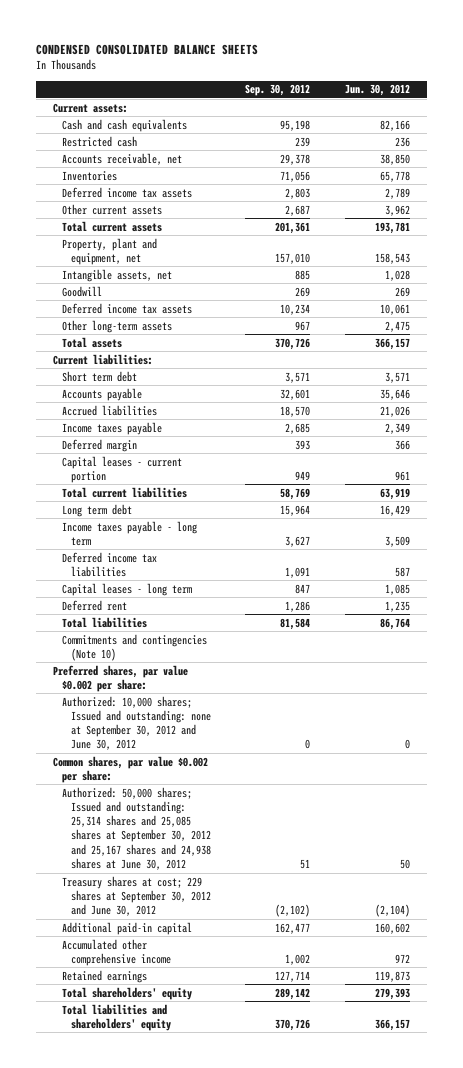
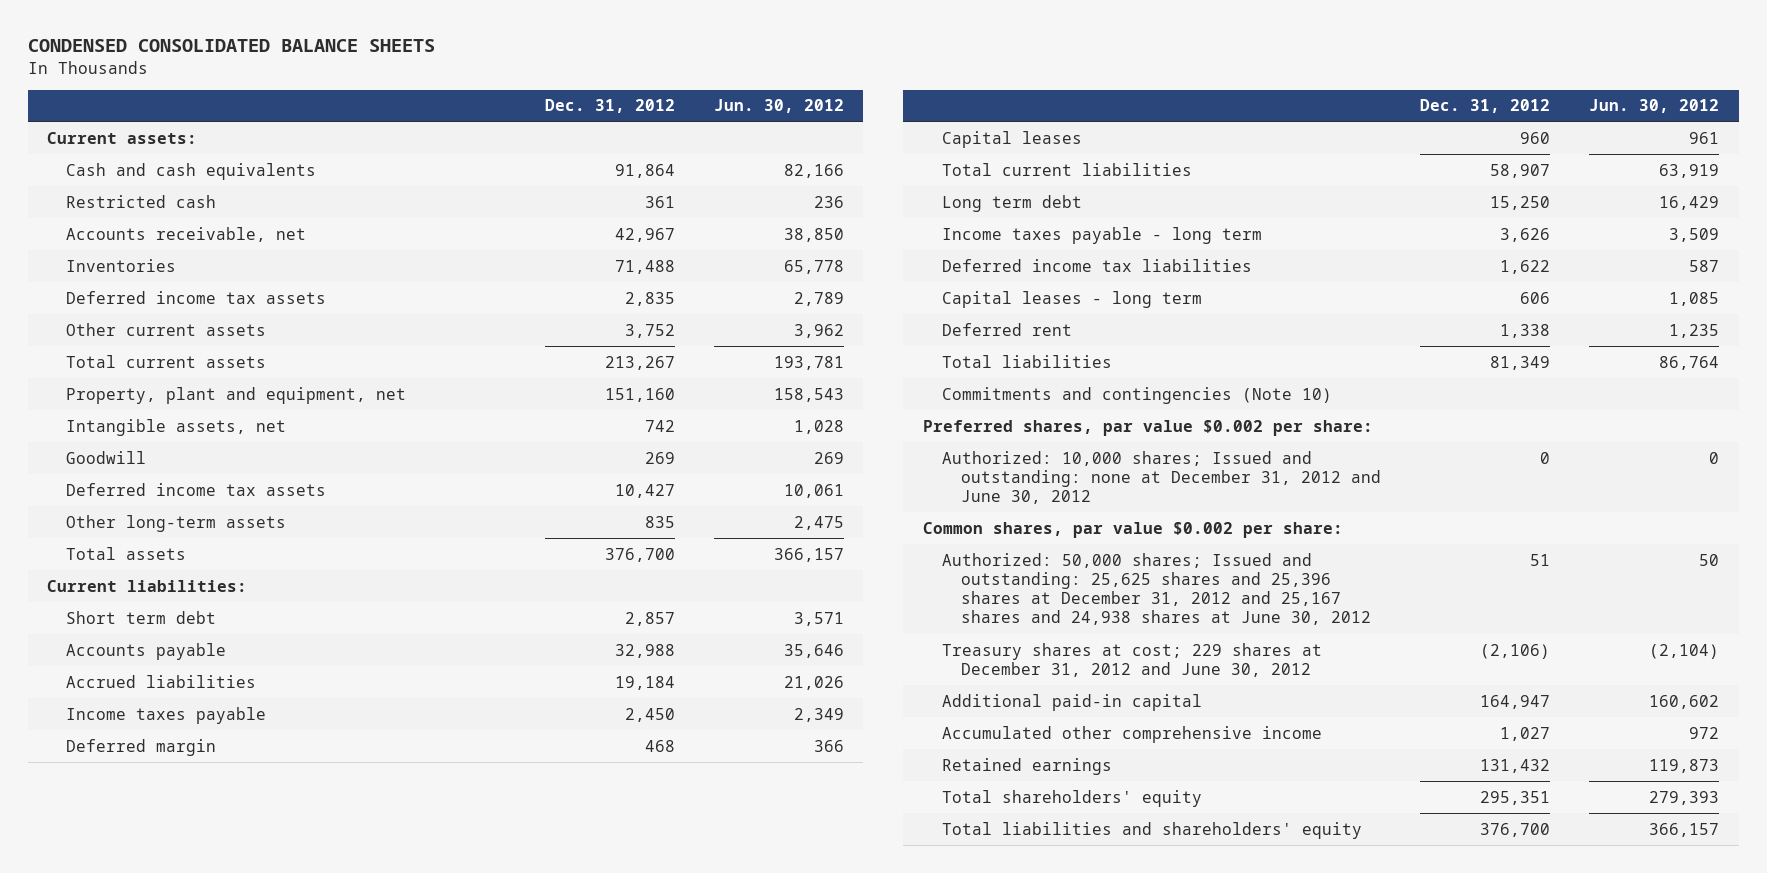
[245,84,311,97] Sep. 30, 2012 -> none
none -> [544,99,675,114] Dec. 31, 2012
[61,455,182,483] Capital leases - current portion -> [942,130,1083,148] Capital leases
[61,695,211,751] Authorized: 10,000 shares; Issued and outstanding: none at September 30, 2012 and June 30, 2012 -> [942,450,1382,505] Authorized: 10,000 shares; Issued and outstanding: none at December 31, 2012 and June 30, 2012
[61,786,211,870] Authorized: 50,000 shares; Issued and outstanding: 25,314 shares and 25,085 shares at September 30, 2012 and 25,167 shares and 24,938 shares at June 30, 2012 -> [942,552,1372,626] Authorized: 50,000 shares; Issued and outstanding: 25,625 shares and 25,396 shares at December 31, 2012 and 25,167 shares and 24,938 shares at June 30, 2012
[61,875,211,917] Treasury shares at cost; 229 shares at September 30, 2012 and June 30, 2012 -> [942,642,1323,677] Treasury shares at cost; 229 shares at December 31, 2012 and June 30, 2012

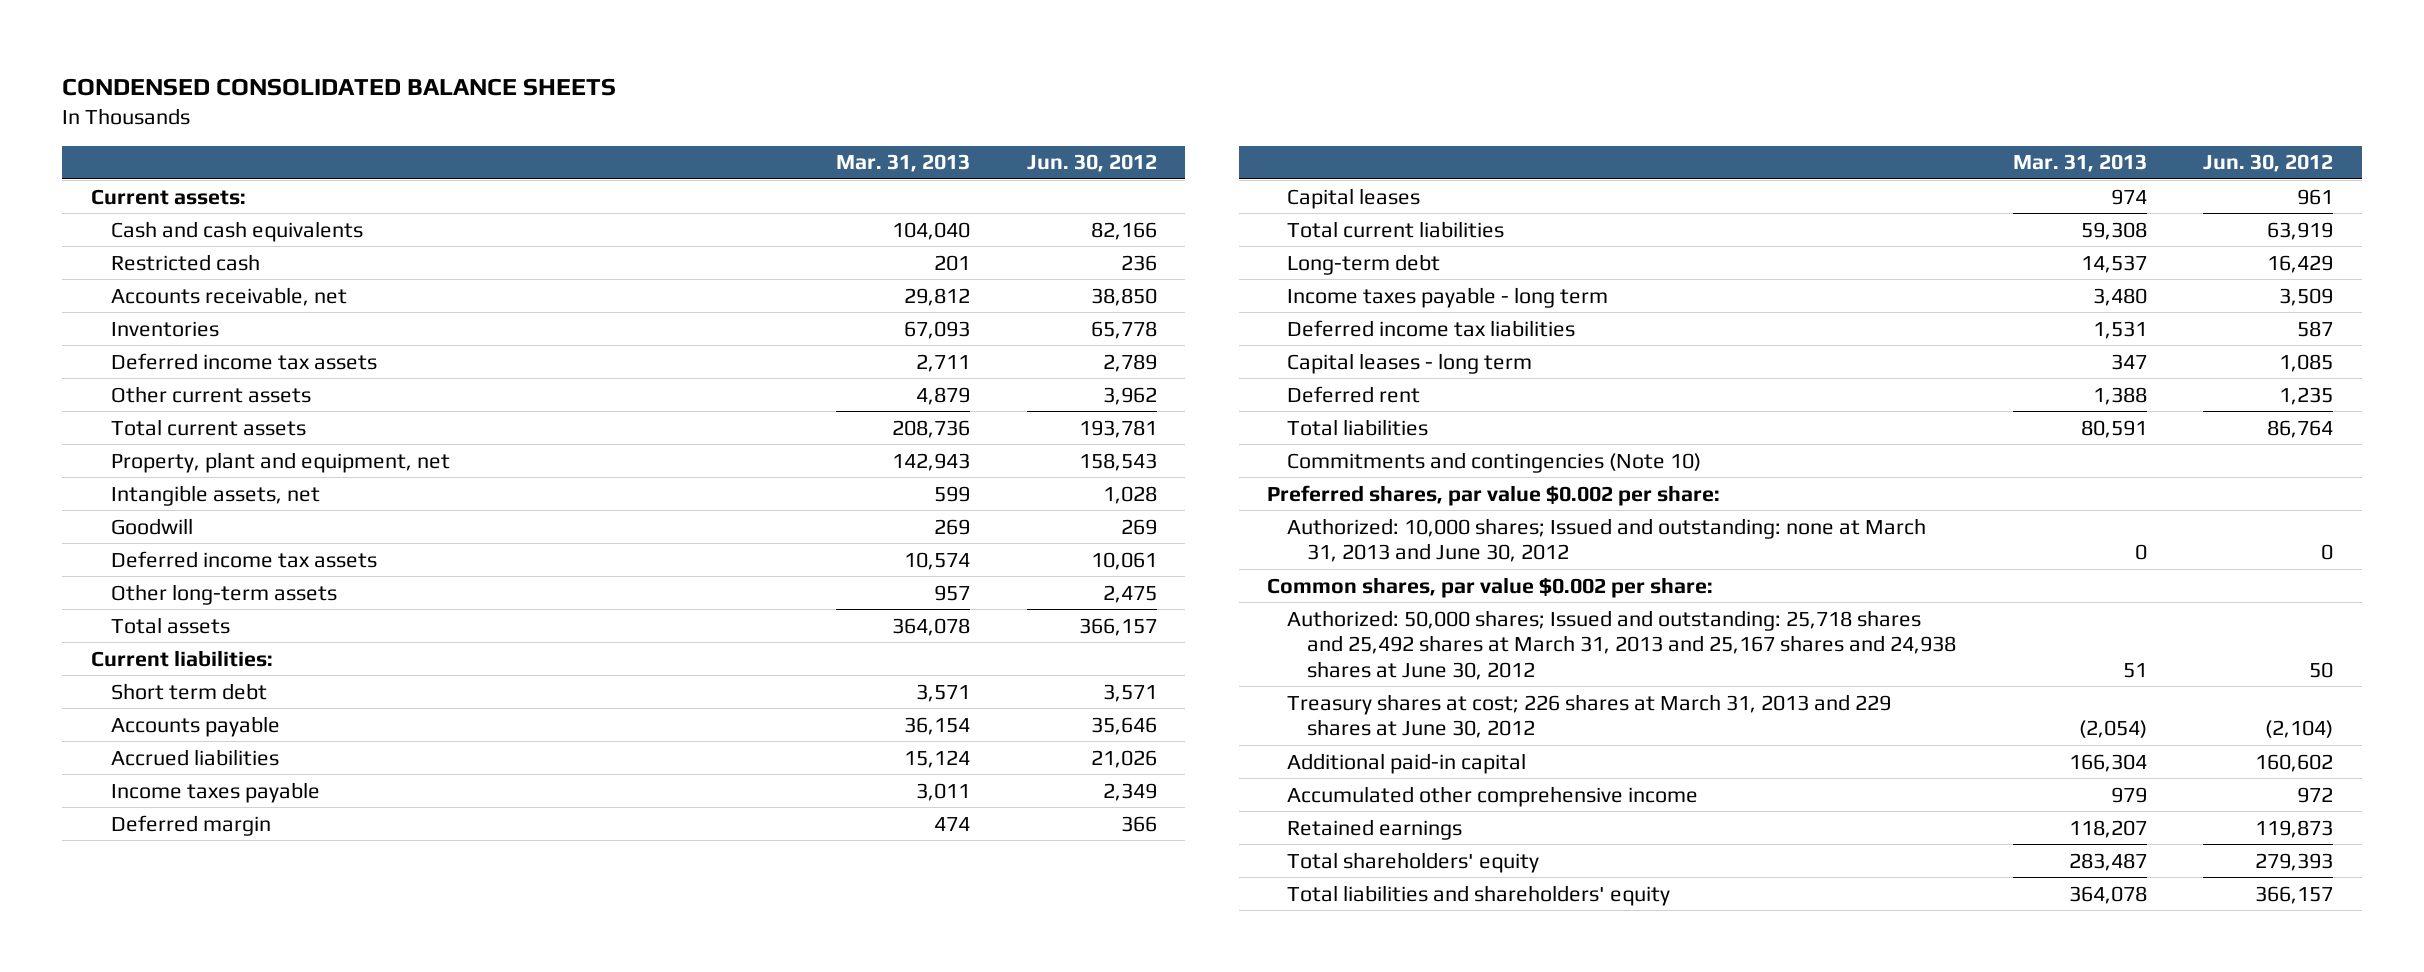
[544,99,675,114] Dec. 31, 2012 -> none
none -> [836,154,971,173] Mar. 31, 2013
[942,194,1083,212] Long term debt -> [1286,253,1440,275] Long-term debt
[942,450,1382,505] Authorized: 10,000 shares; Issued and outstanding: none at December 31, 2012 and June 30, 2012 -> [1286,517,1926,563] Authorized: 10,000 shares; Issued and outstanding: none at March 31, 2013 and June 30, 2012
[942,552,1372,626] Authorized: 50,000 shares; Issued and outstanding: 25,625 shares and 25,396 shares at December 31, 2012 and 25,167 shares and 24,938 shares at June 30, 2012 -> [1286,609,1956,680] Authorized: 50,000 shares; Issued and outstanding: 25,718 shares and 25,492 shares at March 31, 2013 and 25,167 shares and 24,938 shares at June 30, 2012
[942,642,1323,677] Treasury shares at cost; 229 shares at December 31, 2012 and June 30, 2012 -> [1286,693,1891,739] Treasury shares at cost; 226 shares at March 31, 2013 and 229 shares at June 30, 2012

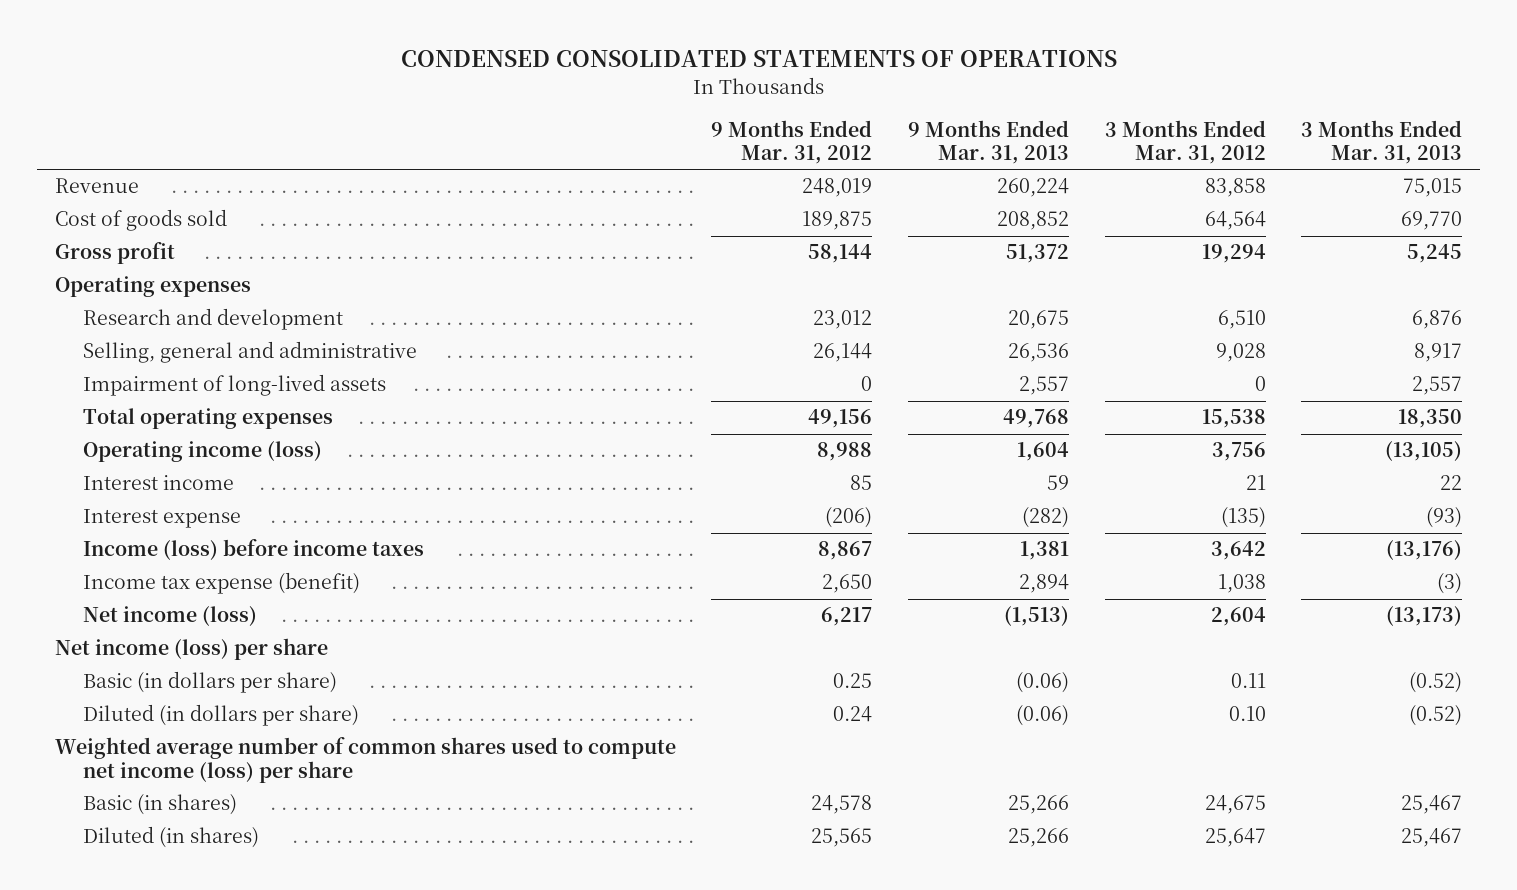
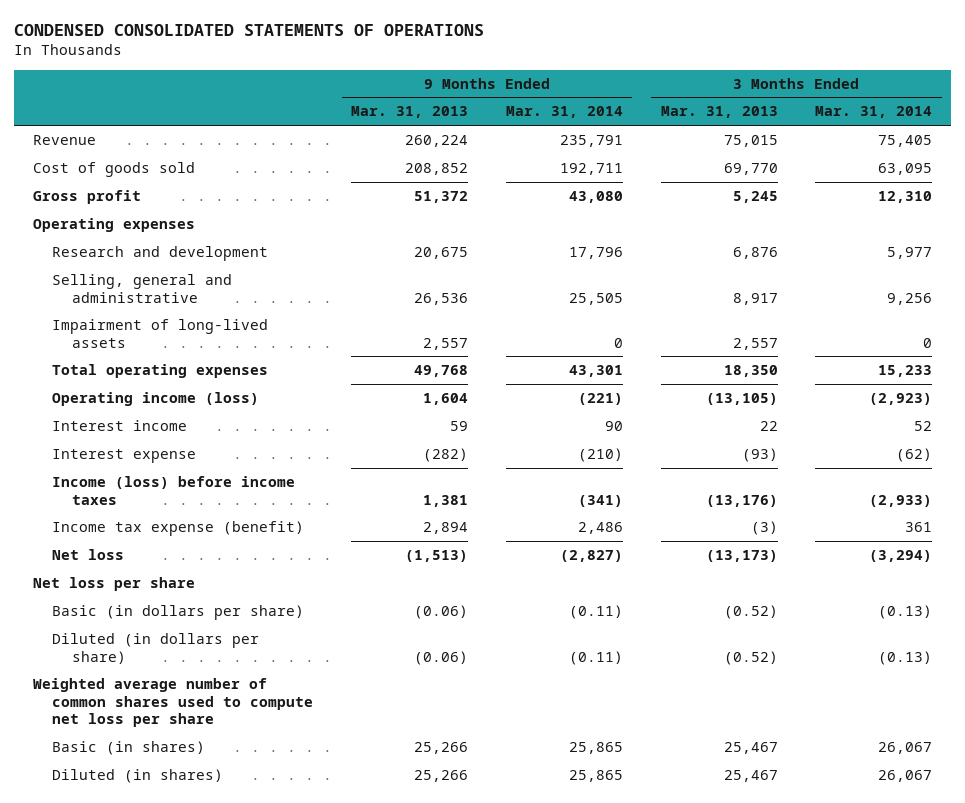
[711,119,873,165] 9 Months Ended Mar. 31, 2012 -> none
[1104,119,1266,165] 3 Months Ended Mar. 31, 2012 -> none
none -> [505,106,623,119] Mar. 31, 2014
none -> [815,106,933,119] Mar. 31, 2014
[83,606,258,627] Net income (loss) -> [52,549,125,561] Net loss
[54,638,328,661] Net income (loss) per share -> [32,577,195,592] Net loss per share
[54,737,676,783] Weighted average number of common shares used to compute net income (loss) per share -> [32,678,314,728] Weighted average number of common shares used to compute net loss per share

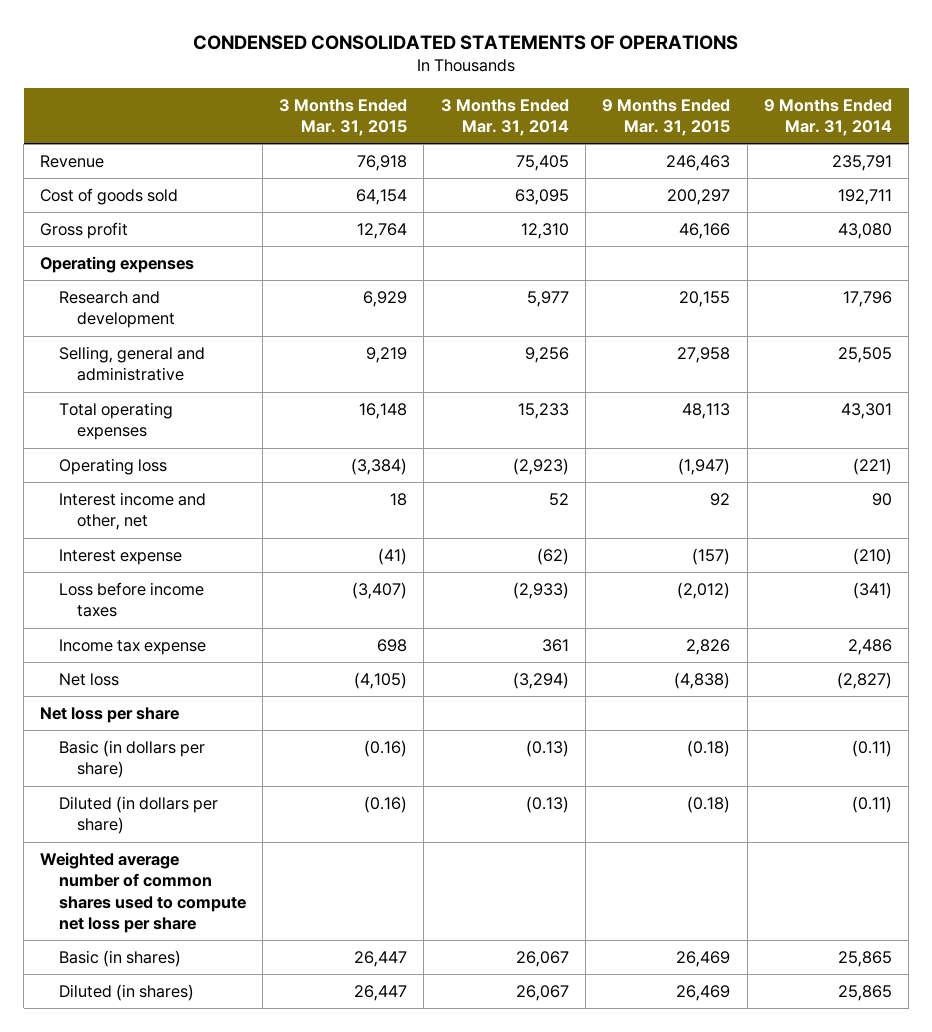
[350,106,468,119] Mar. 31, 2013 -> none
[660,106,778,119] Mar. 31, 2013 -> none
none -> [279,98,408,136] 3 Months Ended Mar. 31, 2015
none -> [602,98,731,136] 9 Months Ended Mar. 31, 2015
[52,319,269,348] Impairment of long-lived assets -> none
[52,392,260,407] Operating income (loss) -> [58,457,167,475] Operating loss
[52,420,188,432] Interest income -> [58,491,206,531] Interest income and other, net
[52,476,296,505] Income (loss) before income taxes -> [58,581,204,618] Loss before income taxes
[52,521,305,537] Income tax expense (benefit) -> [58,638,206,655] Income tax expense

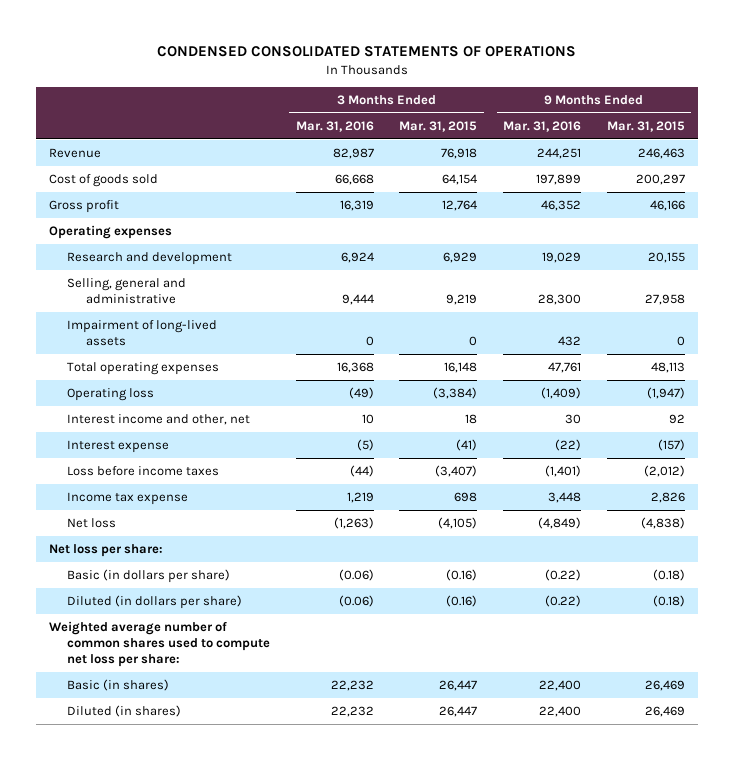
[440,98,569,136] 3 Months Ended Mar. 31, 2014 -> none
[763,98,892,136] 9 Months Ended Mar. 31, 2014 -> none
none -> [295,120,374,132] Mar. 31, 2016
none -> [503,120,582,132] Mar. 31, 2016
none -> [67,320,218,347] Impairment of long-lived assets
[40,706,180,723] Net loss per share -> [48,544,163,558] Net loss per share:
[40,851,246,933] Weighted average number of common shares used to compute net loss per share -> [48,621,271,668] Weighted average number of common shares used to compute net loss per share:

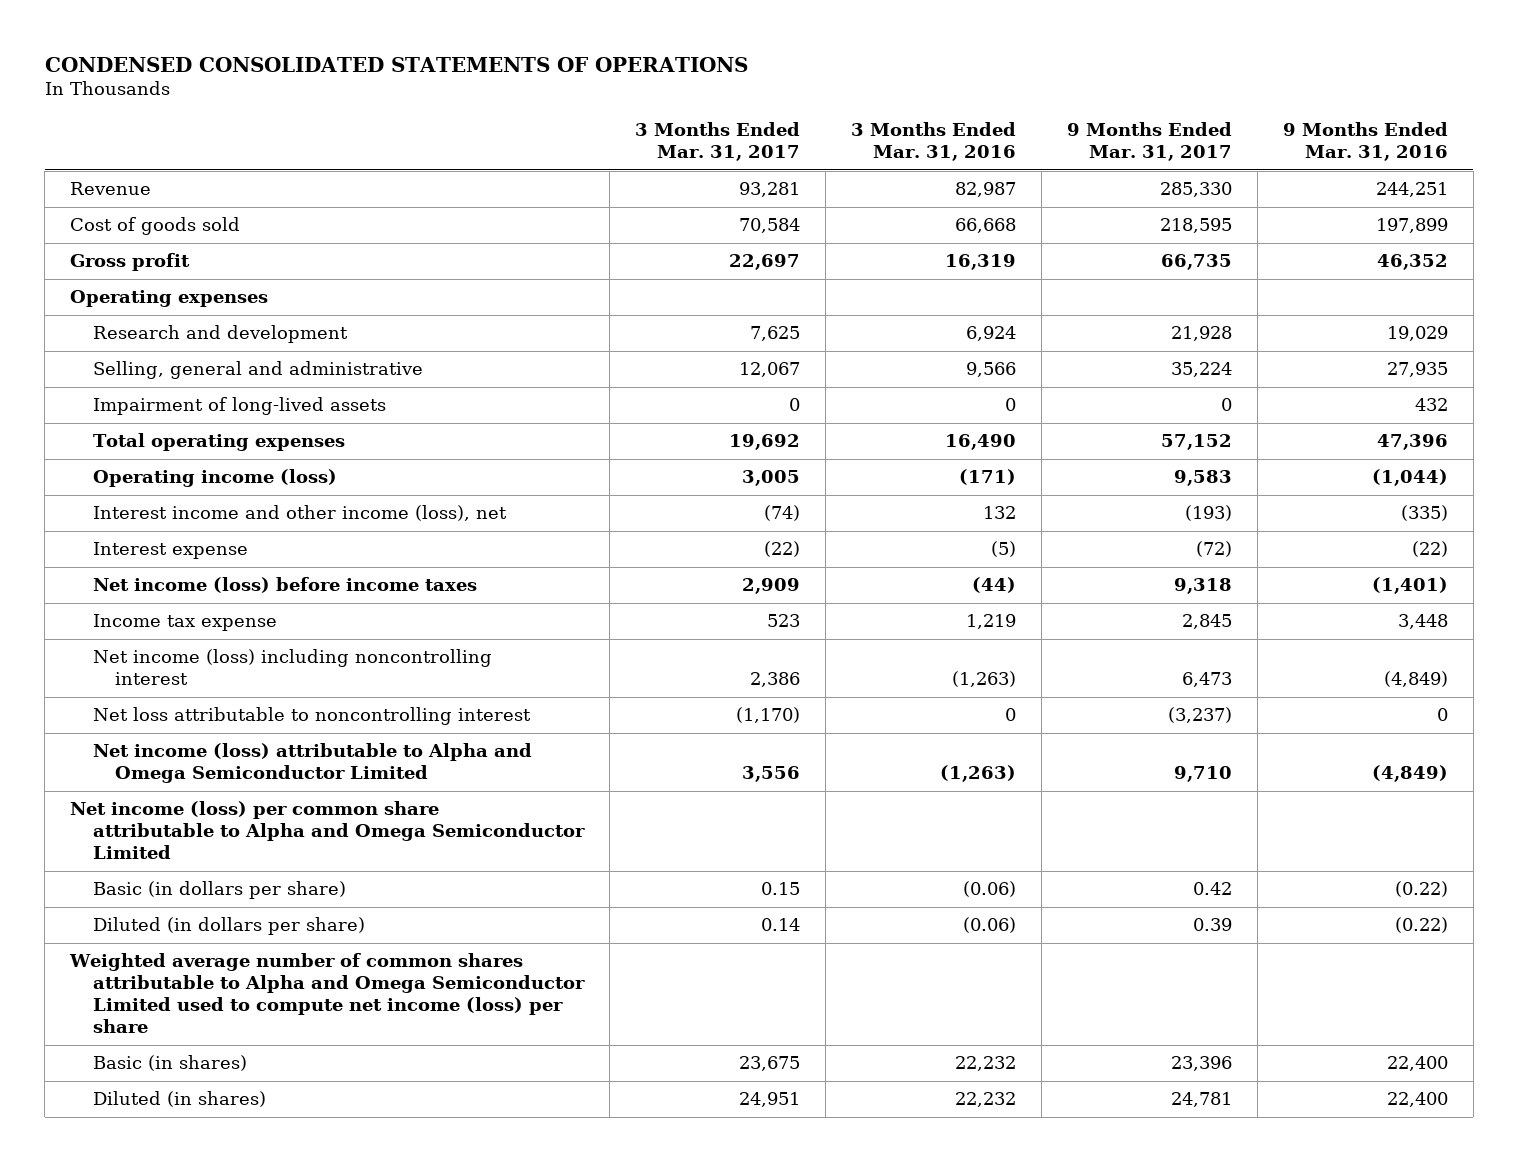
[399,120,478,132] Mar. 31, 2015 -> none
[606,120,685,132] Mar. 31, 2015 -> none
none -> [634,122,800,162] 3 Months Ended Mar. 31, 2017
none -> [1066,122,1232,162] 9 Months Ended Mar. 31, 2017
[341,294,374,306] 9,444 -> [965,362,1016,378] 9,566
[538,294,582,306] 28,300 -> [1386,362,1448,378] 27,935
[336,362,374,374] 16,368 -> [944,434,1016,451] 16,490
[548,362,582,374] 47,761 -> [1376,434,1448,451] 47,396
[67,388,155,402] Operating loss -> [92,469,337,488] Operating income (loss)
[348,387,374,400] (49) -> [958,469,1016,486] (171)
[541,387,582,400] (1,409) -> [1371,469,1448,487] (1,044)
[67,414,251,426] Interest income and other, net -> [92,505,507,522] Interest income and other income (loss), net
[361,414,374,425] 10 -> [982,506,1016,520] 132
[565,414,582,425] 30 -> [1400,505,1448,522] (335)
[67,466,220,477] Loss before income taxes -> [92,577,477,594] Net income (loss) before income taxes
none -> [92,649,492,686] Net income (loss) including noncontrolling interest
none -> [92,707,531,726] Net loss attributable to noncontrolling interest
[67,518,117,529] Net loss -> [92,743,532,784] Net income (loss) attributable to Alpha and Omega Semiconductor Limited
[48,544,163,558] Net loss per share: -> [70,801,585,860] Net income (loss) per common share attributable to Alpha and Omega Semiconductor Limited
[48,621,271,668] Weighted average number of common shares used to compute net loss per share: -> [69,953,585,1034] Weighted average number of common shares attributable to Alpha and Omega Semiconductor Limited used to compute net income (loss) per share

